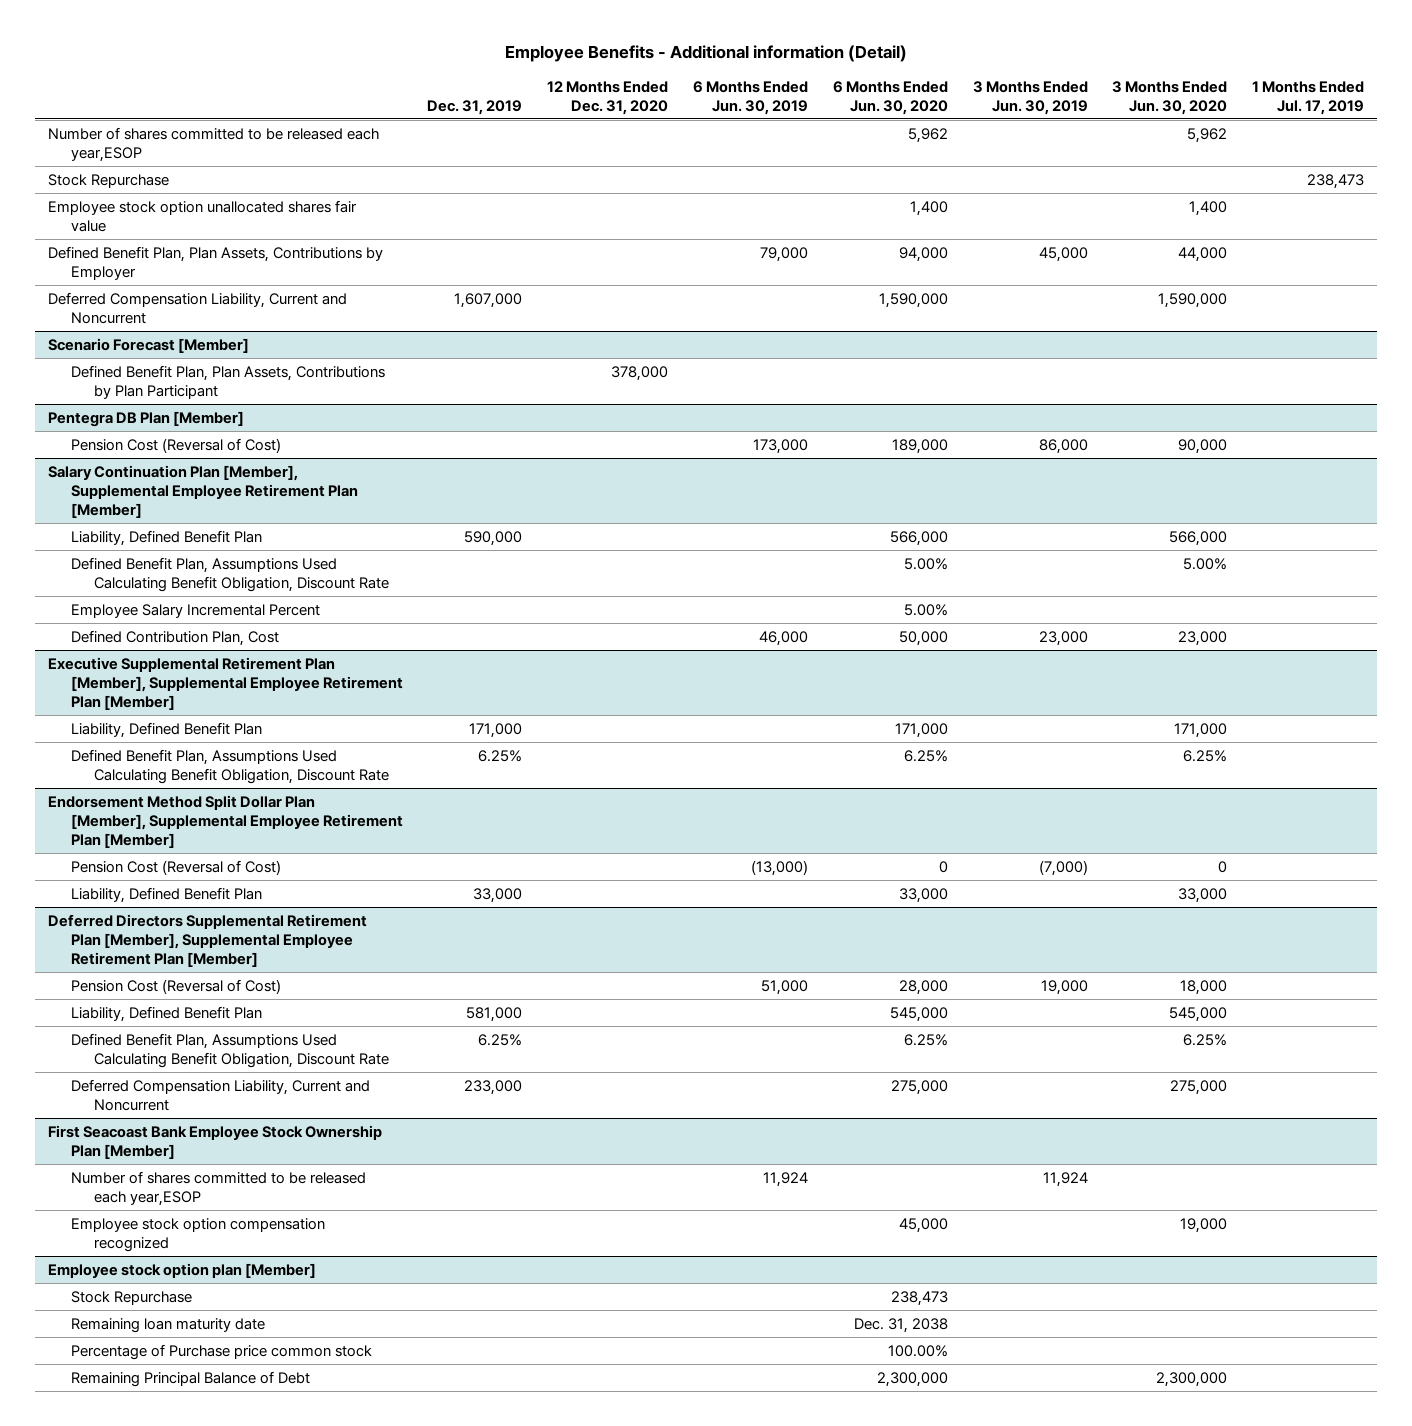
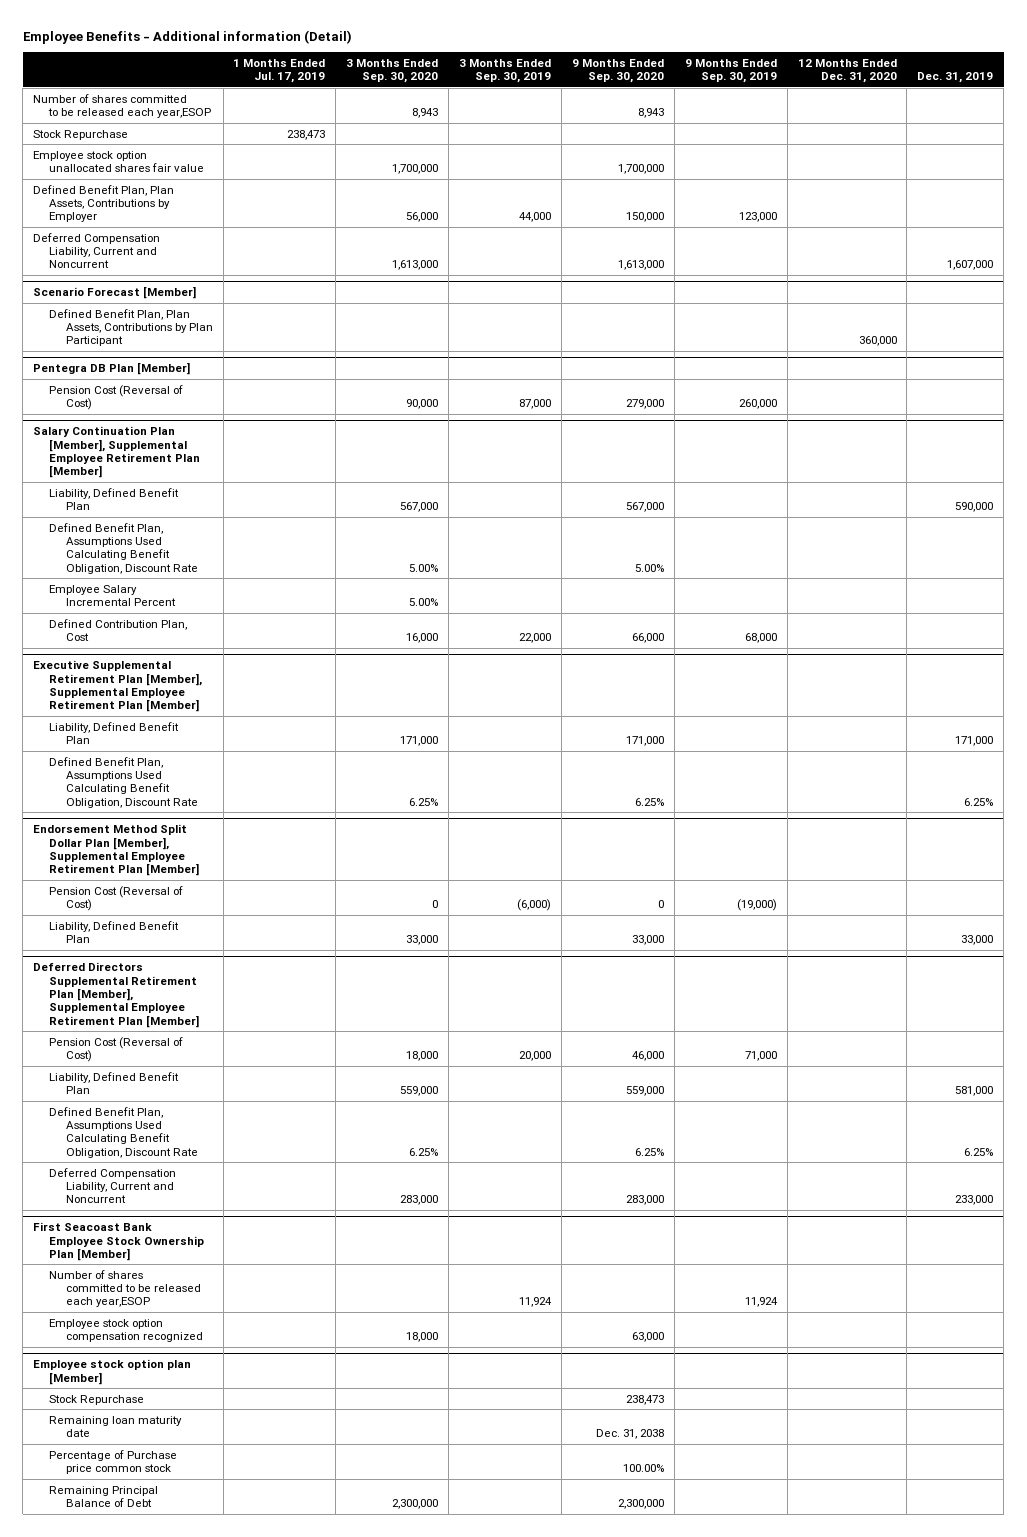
[693,80,809,115] 6 Months Ended Jun. 30, 2019 -> none
[832,80,948,115] 6 Months Ended Jun. 30, 2020 -> none
[972,80,1088,115] 3 Months Ended Jun. 30, 2019 -> none
[1112,80,1228,115] 3 Months Ended Jun. 30, 2020 -> none
none -> [346,59,439,84] 3 Months Ended Sep. 30, 2020
none -> [459,59,552,84] 3 Months Ended Sep. 30, 2019
none -> [571,59,664,84] 9 Months Ended Sep. 30, 2020
none -> [684,59,777,84] 9 Months Ended Sep. 30, 2019
[611,365,669,381] 378,000 -> [858,336,897,347] 360,000

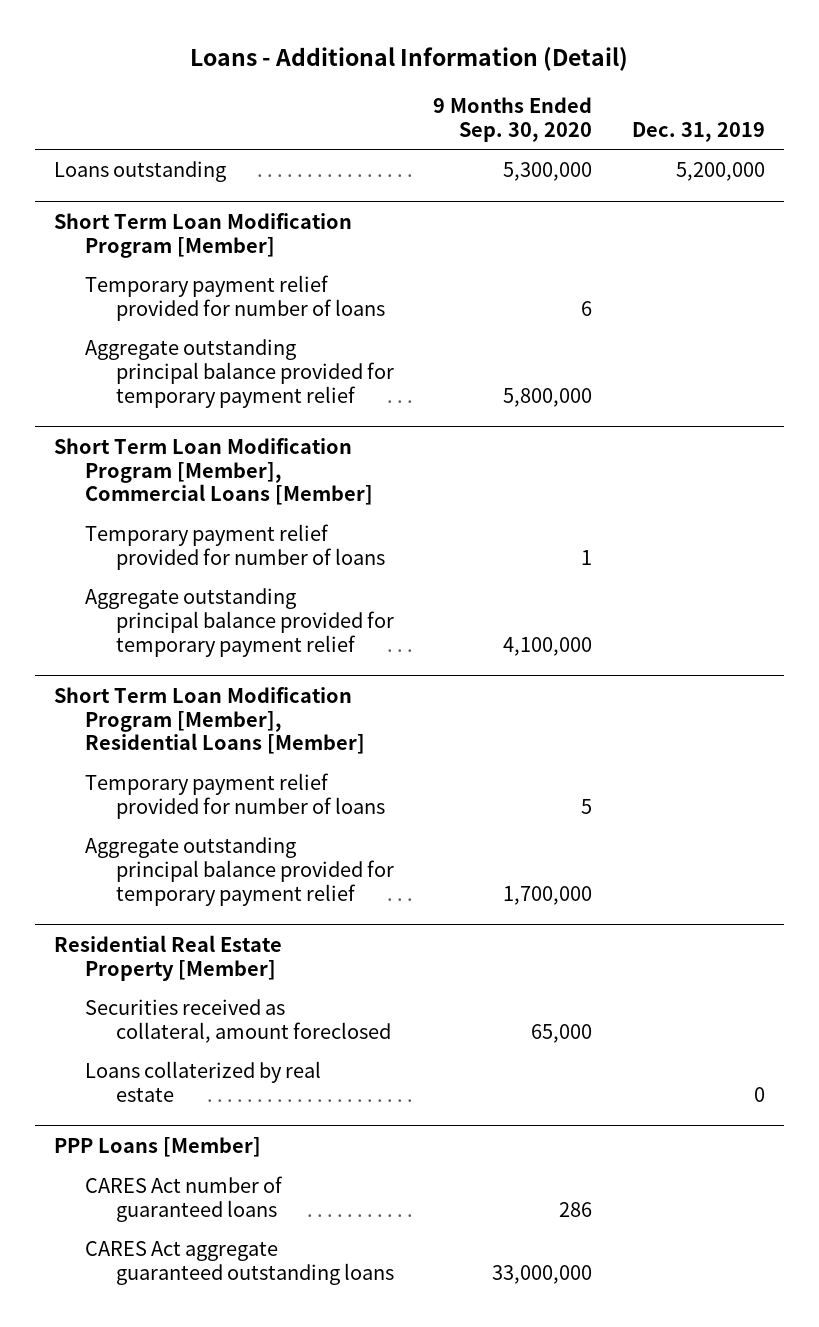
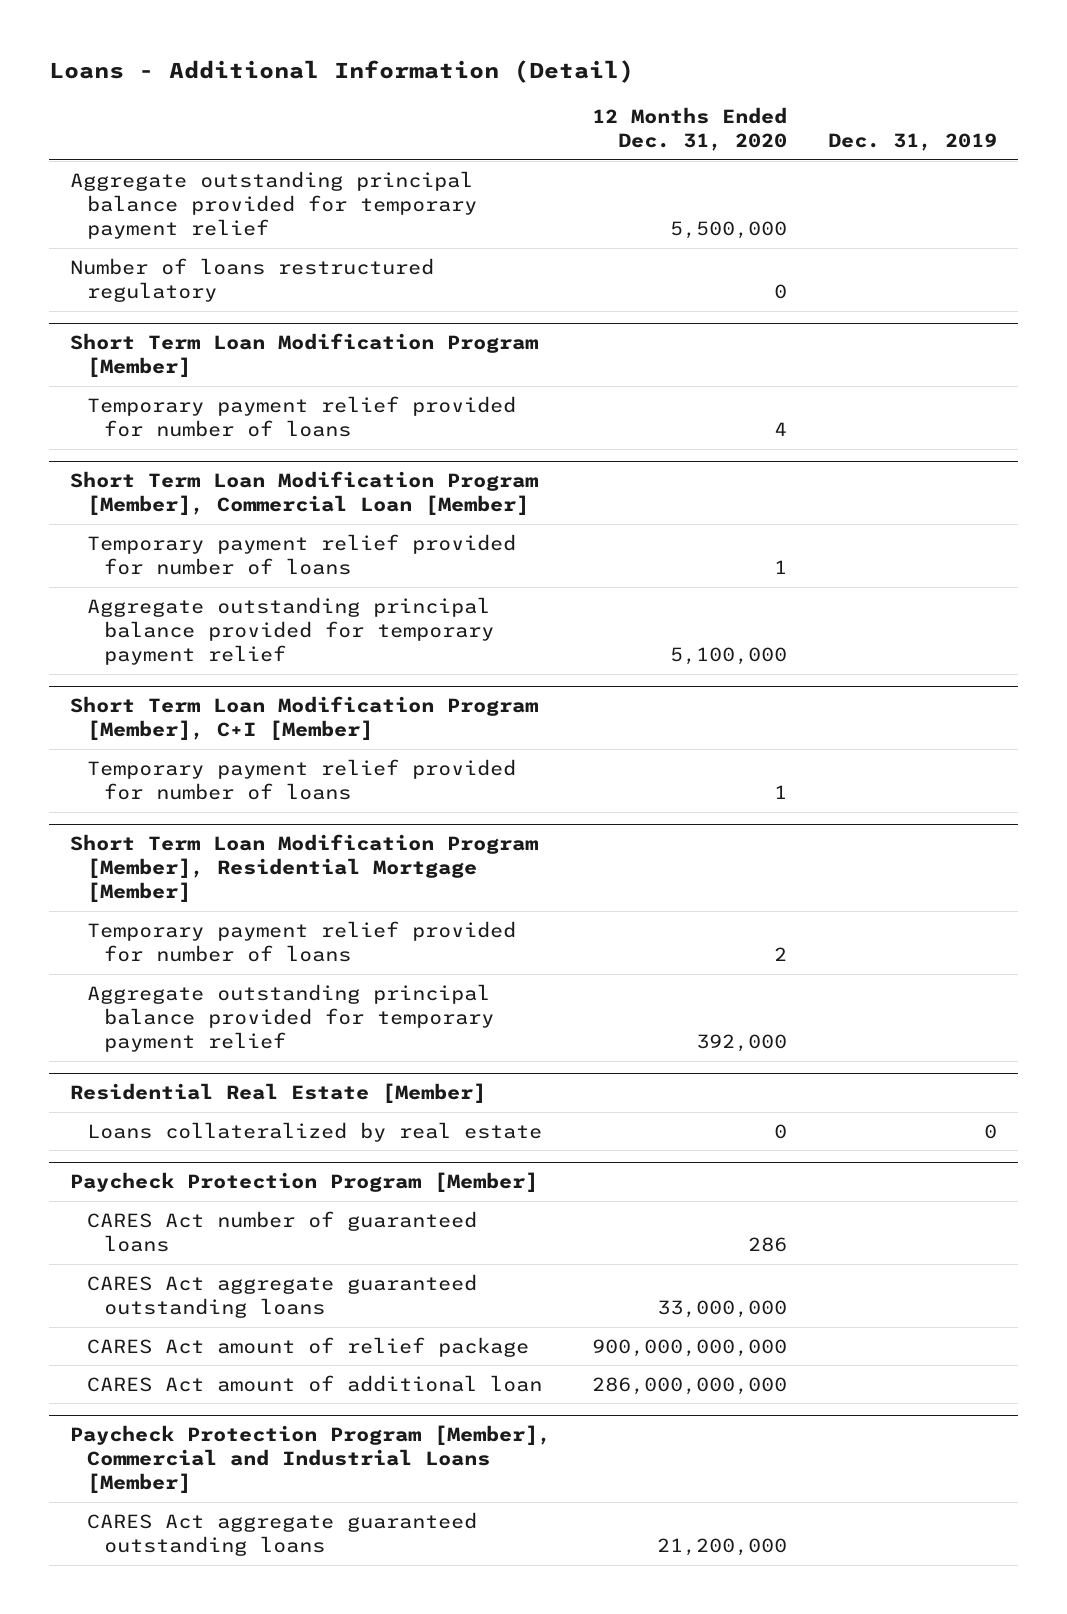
[433,97,593,142] 9 Months Ended Sep. 30, 2020 -> none
none -> [592,107,788,152] 12 Months Ended Dec. 31, 2020
[54,161,227,183] Loans outstanding -> none
none -> [69,170,477,240] Aggregate outstanding principal balance provided for temporary payment relief
none -> [69,257,434,303] Number of loans restructured regulatory
[85,339,394,408] Aggregate outstanding principal balance provided for temporary payment relief -> none
[54,437,374,506] Short Term Loan Modification Program [Member], Commercial Loans [Member] -> [69,470,538,516] Short Term Loan Modification Program [Member], Commercial Loan [Member]
none -> [69,695,538,741] Short Term Loan Modification Program [Member], C+I [Member]
none -> [86,758,516,801] Temporary payment relief provided for number of loans
[54,686,366,755] Short Term Loan Modification Program [Member], Residential Loans [Member] -> [69,833,538,903] Short Term Loan Modification Program [Member], Residential Mortgage [Member]
[85,999,391,1043] Securities received as collateral, amount foreclosed -> none
[54,934,283,981] Residential Real Estate Property [Member] -> [69,1082,486,1103] Residential Real Estate [Member]
[85,1061,322,1102] Loans collaterized by real estate -> [86,1121,542,1142] Loans collateralized by real estate
[54,1136,262,1157] PPP Loans [Member] -> [69,1171,538,1192] Paycheck Protection Program [Member]
none -> [86,1336,529,1357] CARES Act amount of relief package
none -> [86,1374,542,1392] CARES Act amount of additional loan
none -> [69,1424,551,1494] Paycheck Protection Program [Member], Commercial and Industrial Loans [Member]
none -> [86,1511,477,1557] CARES Act aggregate guaranteed outstanding loans

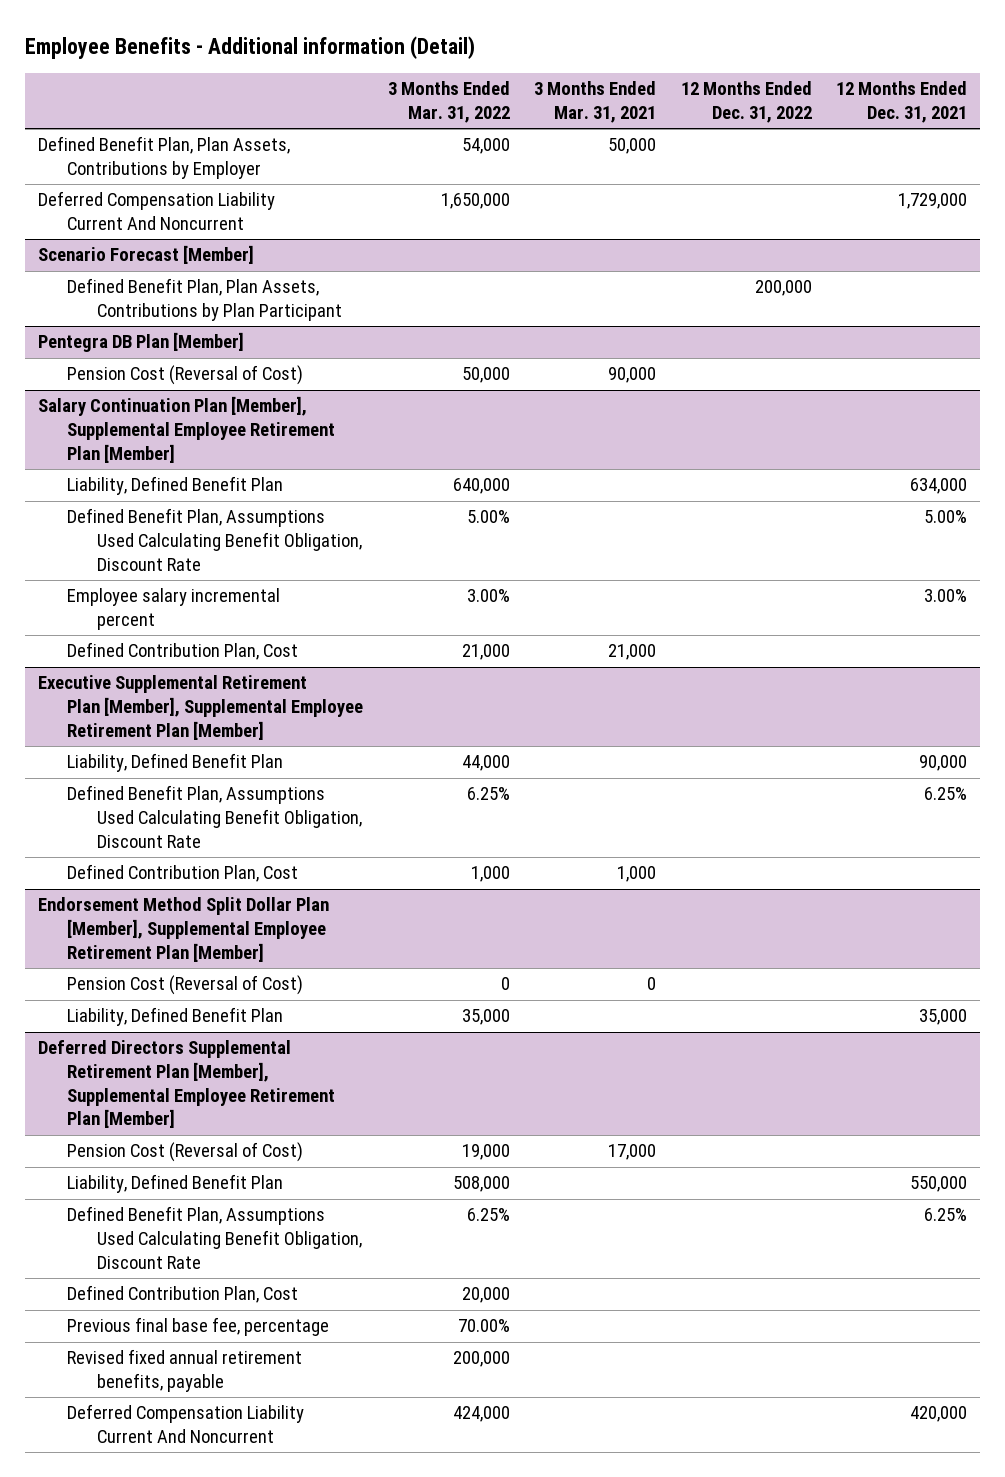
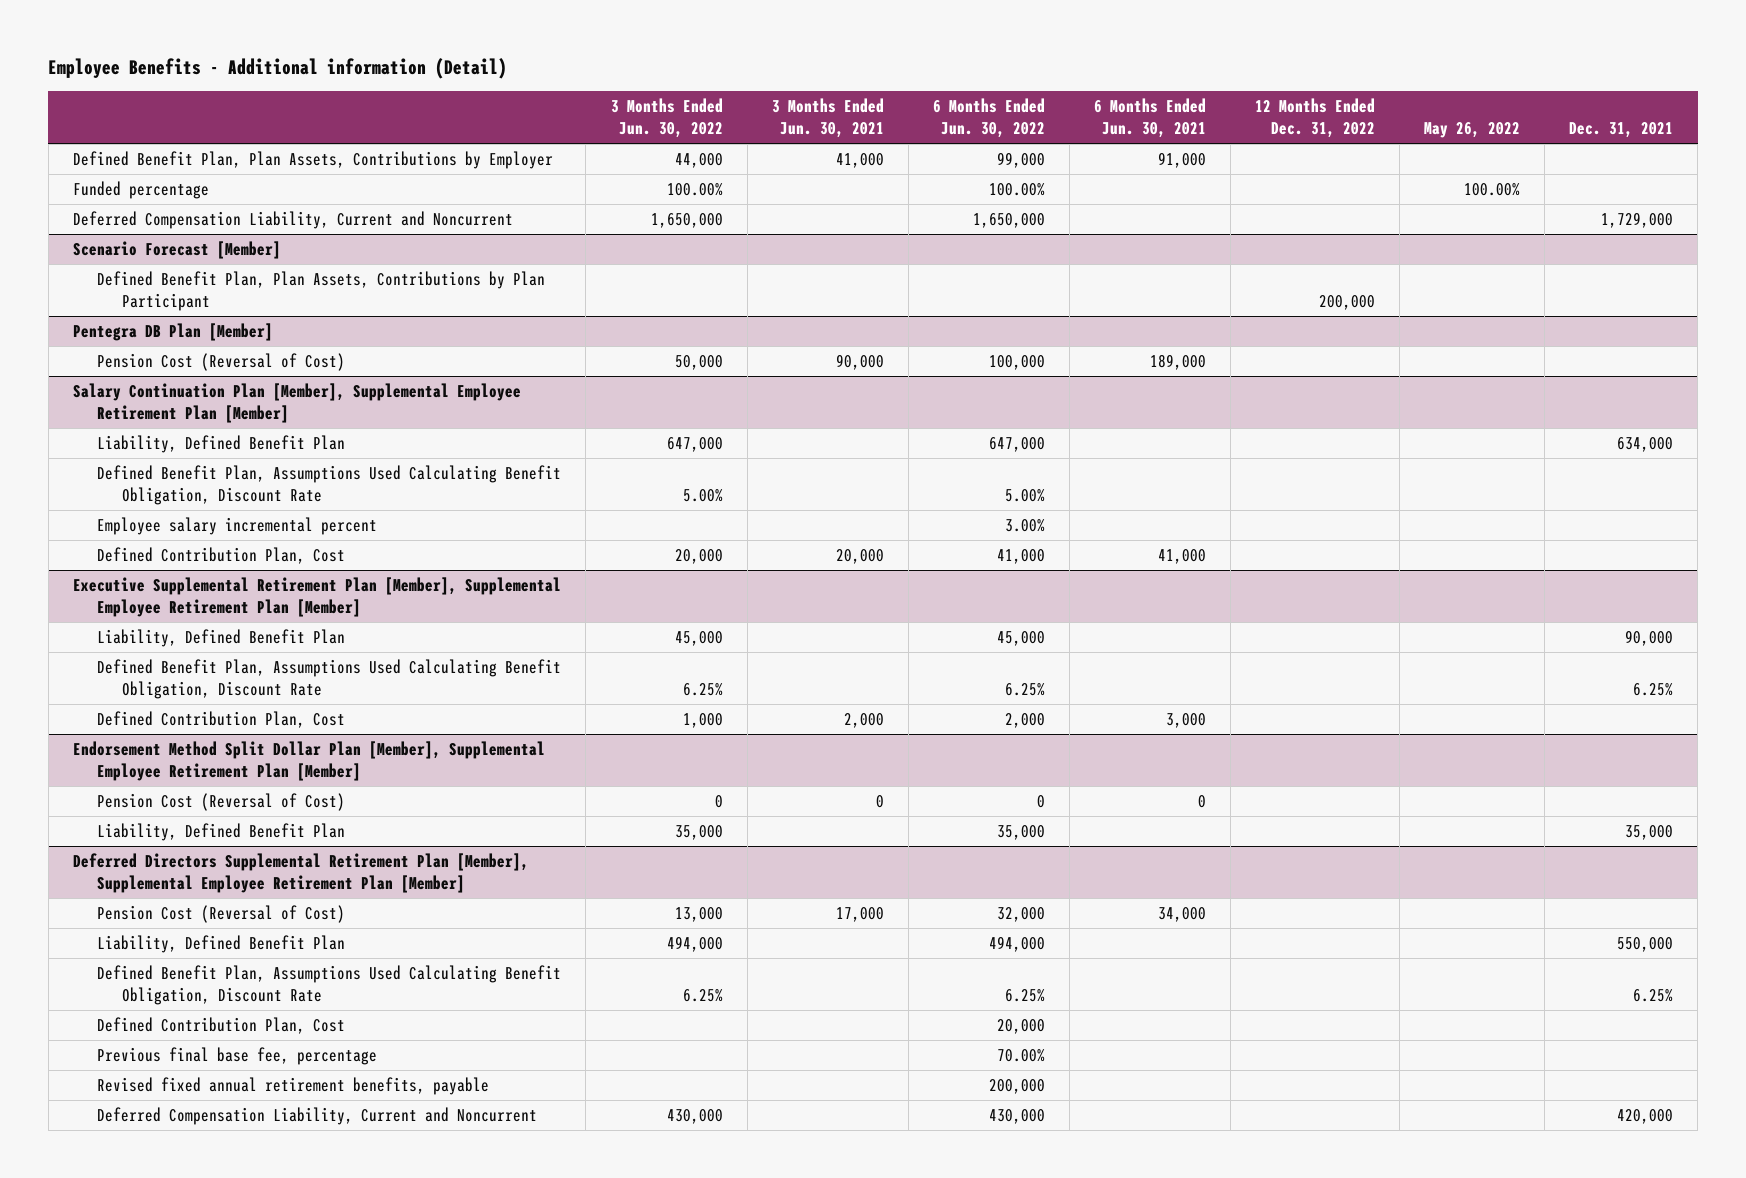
[387,81,510,123] 3 Months Ended Mar. 31, 2022 -> none
[534,81,657,123] 3 Months Ended Mar. 31, 2021 -> none
[836,81,968,123] 12 Months Ended Dec. 31, 2021 -> none
none -> [610,98,723,138] 3 Months Ended Jun. 30, 2022
none -> [771,98,884,138] 3 Months Ended Jun. 30, 2021
none -> [932,98,1045,138] 6 Months Ended Jun. 30, 2022
none -> [1093,98,1206,138] 6 Months Ended Jun. 30, 2021
none -> [1424,121,1521,138] May 26, 2022
none -> [1569,121,1674,138] Dec. 31, 2021
none -> [72,180,209,199] Funded percentage
[37,191,275,231] Deferred Compensation Liability Current And Noncurrent -> [72,210,513,229] Deferred Compensation Liability, Current and Noncurrent
[67,1404,305,1444] Deferred Compensation Liability Current And Noncurrent -> [97,1106,538,1125] Deferred Compensation Liability, Current and Noncurrent

